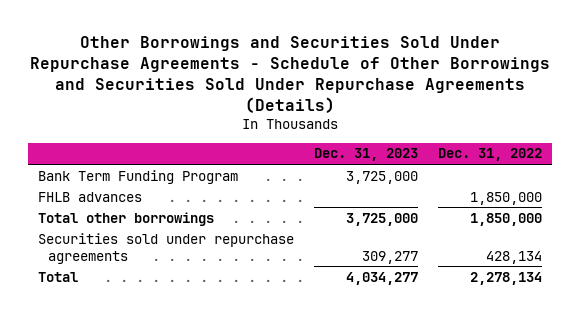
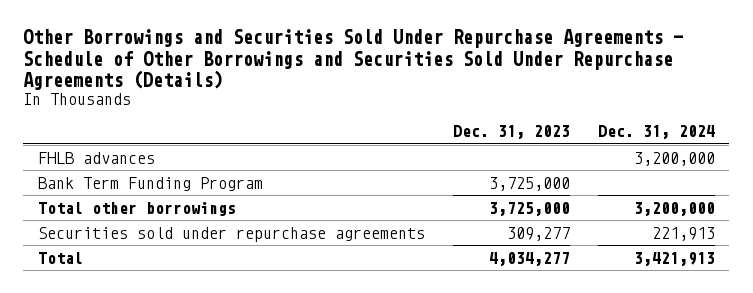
[438,148,543,162] Dec. 31, 2022 -> none
none -> [598,125,716,140] Dec. 31, 2024
[37,169,238,184] Bank Term Funding Program -> [37,176,263,191] Bank Term Funding Program

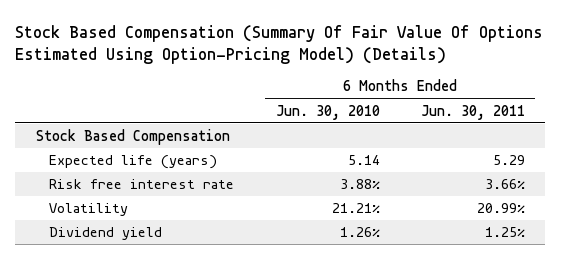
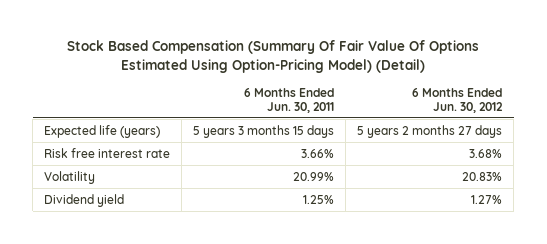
[15,24,544,64] Stock Based Compensation (Summary Of Fair Value Of Options Estimated Using Option-Pricing Model) (Details) -> [67,40,480,73] Stock Based Compensation (Summary Of Fair Value Of Options Estimated Using Option-Pricing Model) (Detail)
[275,104,380,120] Jun. 30, 2010 -> none
none -> [412,87,504,113] 6 Months Ended Jun. 30, 2012
[35,129,230,146] Stock Based Compensation -> none
[492,155,525,166] 5.29 -> [193,124,335,138] 5 years 3 months 15 days

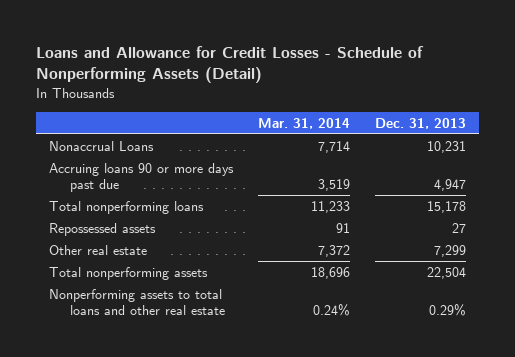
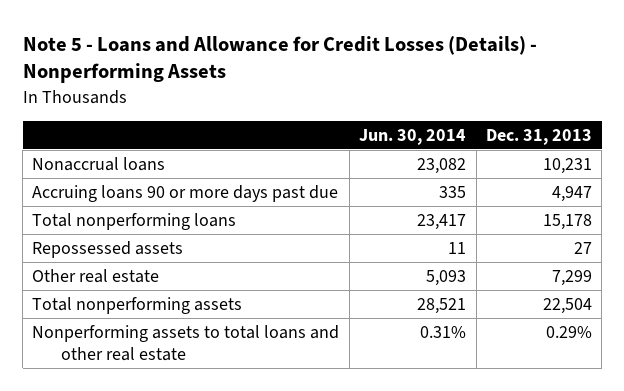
[36,45,425,84] Loans and Allowance for Credit Losses - Schedule of Nonperforming Assets (Detail) -> [22,35,537,84] Note 5 - Loans and Allowance for Credit Losses (Details) - Nonperforming Assets
[258,117,351,129] Mar. 31, 2014 -> none
none -> [359,128,467,145] Jun. 30, 2014
[49,140,155,151] Nonaccrual Loans -> [32,156,166,171] Nonaccrual loans

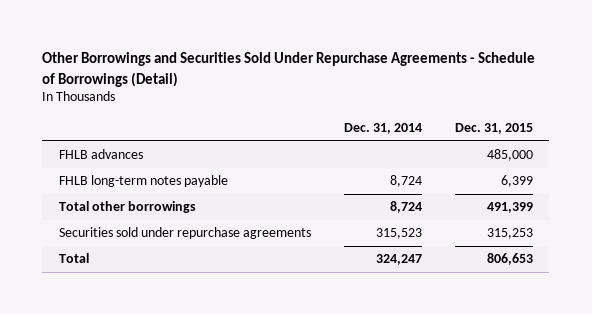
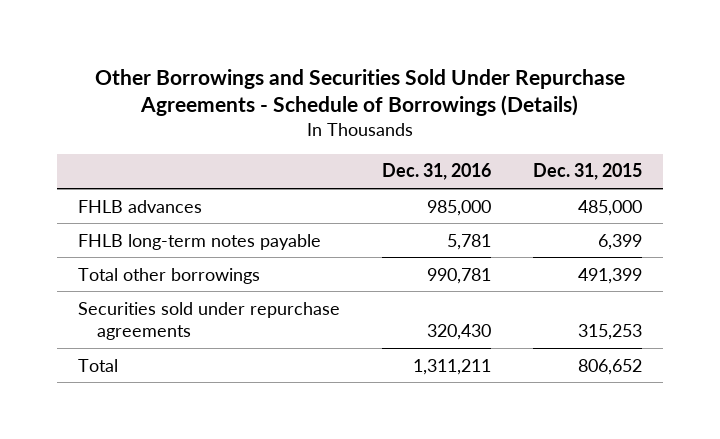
[42,51,536,87] Other Borrowings and Securities Sold Under Repurchase Agreements - Schedule of Borrowings (Detail) -> [95,68,626,117] Other Borrowings and Securities Sold Under Repurchase Agreements - Schedule of Borrowings (Details)
[343,123,422,135] Dec. 31, 2014 -> none
none -> [382,163,492,181] Dec. 31, 2016
[486,253,533,266] 806,653 -> [578,358,643,375] 806,652

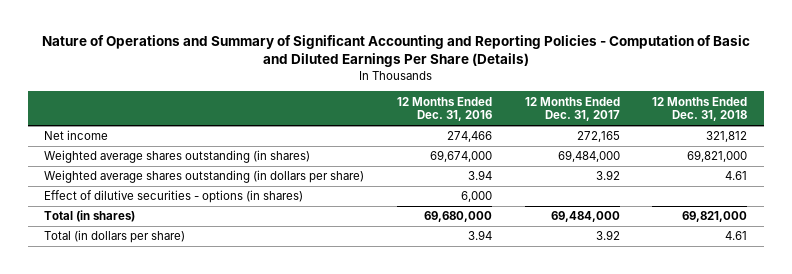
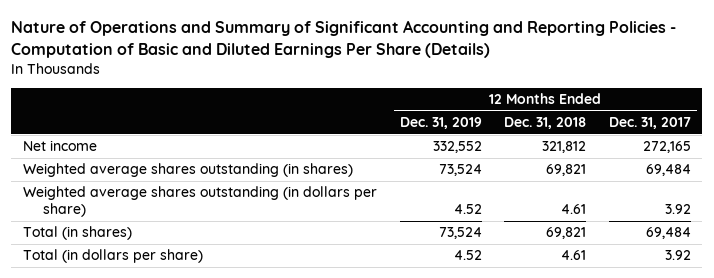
[397,96,493,122] 12 Months Ended Dec. 31, 2016 -> none
none -> [399,117,482,130] Dec. 31, 2019
[557,150,620,163] 69,484,000 -> [646,164,692,177] 69,484
[687,150,748,163] 69,821,000 -> [546,164,587,177] 69,821
[44,190,304,204] Effect of dilutive securities - options (in shares) -> none
[550,211,620,223] 69,484,000 -> [646,227,692,240] 69,484
[682,211,748,223] 69,821,000 -> [546,227,587,240] 69,821

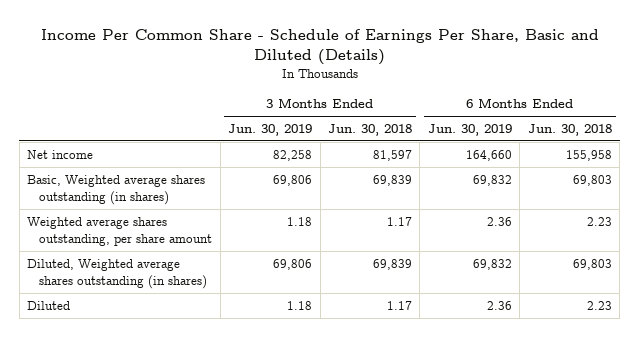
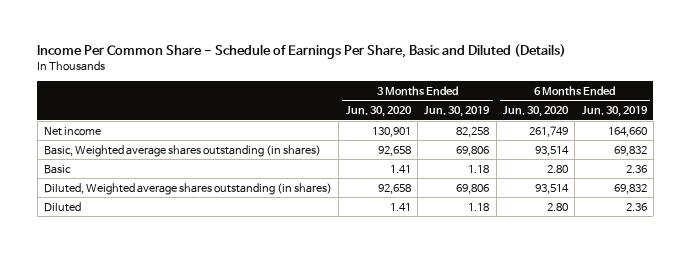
[328,123,413,136] Jun. 30, 2018 -> none
[527,123,612,136] Jun. 30, 2018 -> none
none -> [345,106,412,118] Jun. 30, 2020
none -> [503,106,570,118] Jun. 30, 2020
[27,216,213,246] Weighted average shares outstanding, per share amount -> [44,164,72,174] Basic

